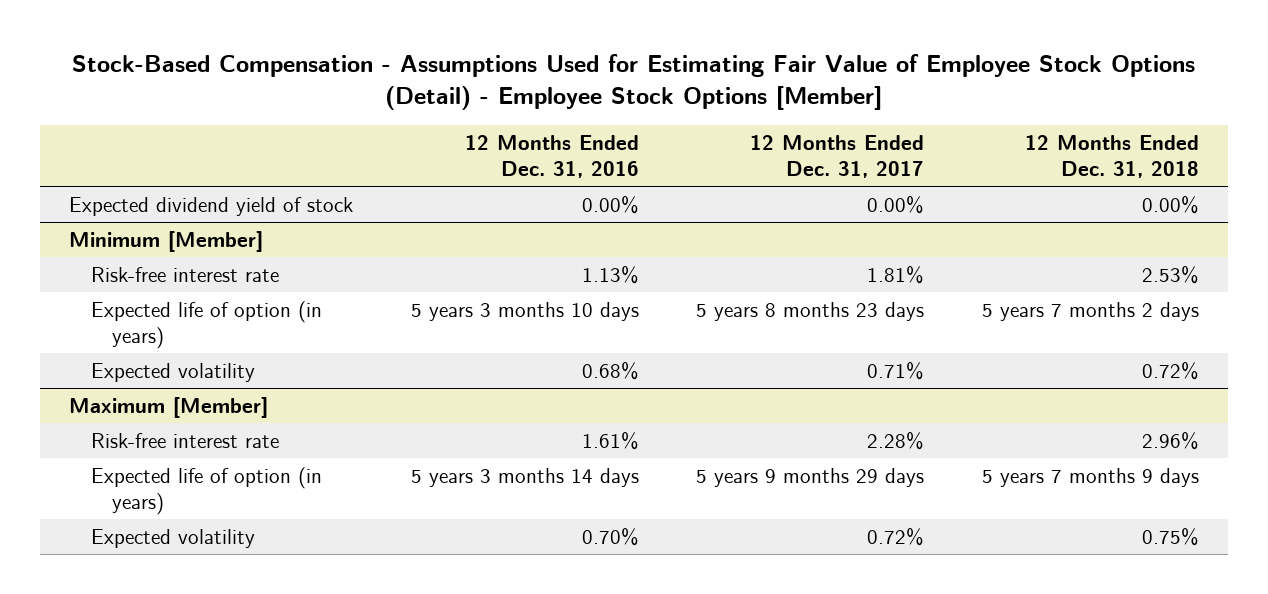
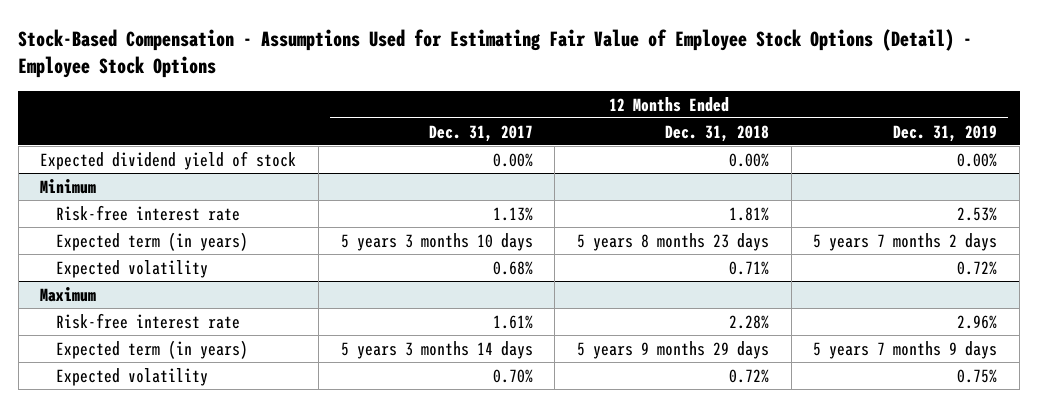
[72,54,1196,111] Stock-Based Compensation - Assumptions Used for Estimating Fair Value of Employee Stock Options (Detail) - Employee Stock Options [Member] -> [18,28,973,79] Stock-Based Compensation - Assumptions Used for Estimating Fair Value of Employee Stock Options (Detail) - Employee Stock Options
[464,134,639,178] 12 Months Ended Dec. 31, 2016 -> none
none -> [893,124,998,142] Dec. 31, 2019
[68,230,263,252] Minimum [Member] -> [40,178,97,194] Minimum
[867,265,925,284] 1.81% -> [492,206,533,221] 1.13%
[1142,265,1200,284] 2.53% -> [729,206,770,221] 1.81%
[90,300,322,349] Expected life of option (in years) -> [55,231,248,251] Expected term (in years)
[696,301,925,321] 5 years 8 months 23 days -> [340,232,533,251] 5 years 3 months 10 days
[982,301,1200,321] 5 years 7 months 2 days -> [577,232,770,251] 5 years 8 months 23 days
[867,361,925,380] 0.71% -> [492,260,533,275] 0.68%
[1142,361,1200,380] 0.72% -> [729,260,770,275] 0.71%
[68,396,268,418] Maximum [Member] -> [40,286,97,302] Maximum
[867,431,925,450] 2.28% -> [492,314,533,329] 1.61%
[1142,431,1200,450] 2.96% -> [729,314,770,329] 2.28%
[90,466,322,515] Expected life of option (in years) -> [55,339,248,359] Expected term (in years)
[696,467,925,487] 5 years 9 months 29 days -> [340,340,533,359] 5 years 3 months 14 days
[982,467,1200,487] 5 years 7 months 9 days -> [577,340,770,359] 5 years 9 months 29 days
[867,527,925,546] 0.72% -> [492,368,533,383] 0.70%
[1142,527,1200,546] 0.75% -> [729,368,770,383] 0.72%

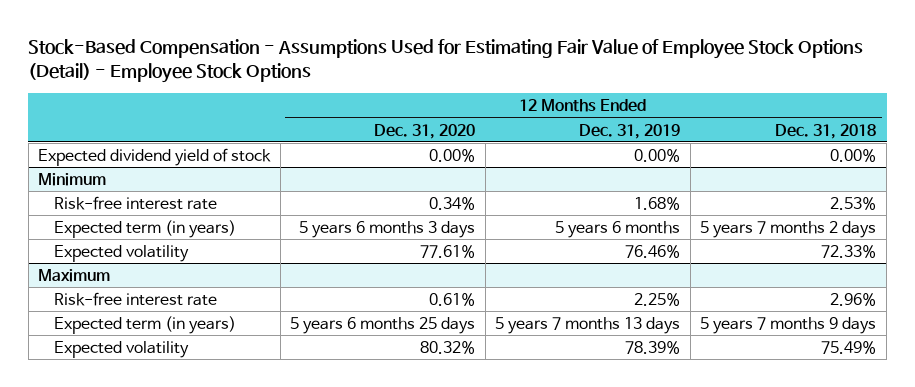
[428,124,533,142] Dec. 31, 2017 -> none
none -> [374,123,476,139] Dec. 31, 2020
[729,206,770,221] 1.81% -> [830,196,877,210] 2.53%
[957,206,998,221] 2.53% -> [634,196,681,210] 1.68%
[577,232,770,251] 5 years 8 months 23 days -> [700,220,877,238] 5 years 7 months 2 days
[813,232,998,251] 5 years 7 months 2 days -> [555,220,681,238] 5 years 6 months
[729,260,770,275] 0.71% -> [821,244,877,258] 72.33%
[957,260,998,275] 0.72% -> [625,244,681,258] 76.46%
[729,314,770,329] 2.28% -> [830,292,877,306] 2.96%
[957,314,998,329] 2.96% -> [634,292,681,306] 2.25%
[577,340,770,359] 5 years 9 months 29 days -> [700,316,877,334] 5 years 7 months 9 days
[813,340,998,359] 5 years 7 months 9 days -> [495,316,681,334] 5 years 7 months 13 days
[729,368,770,383] 0.72% -> [821,340,877,354] 75.49%
[957,368,998,383] 0.75% -> [625,340,681,354] 78.39%

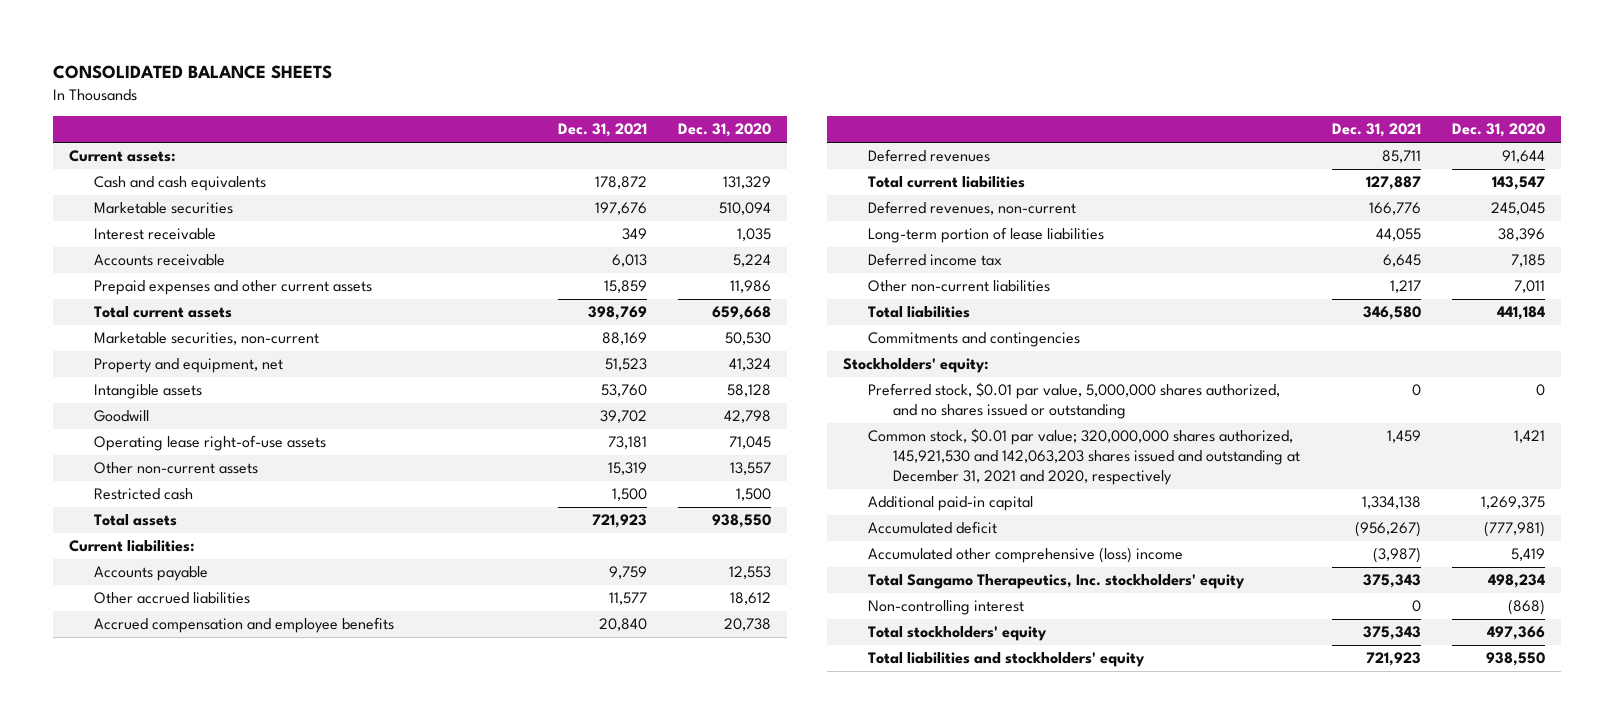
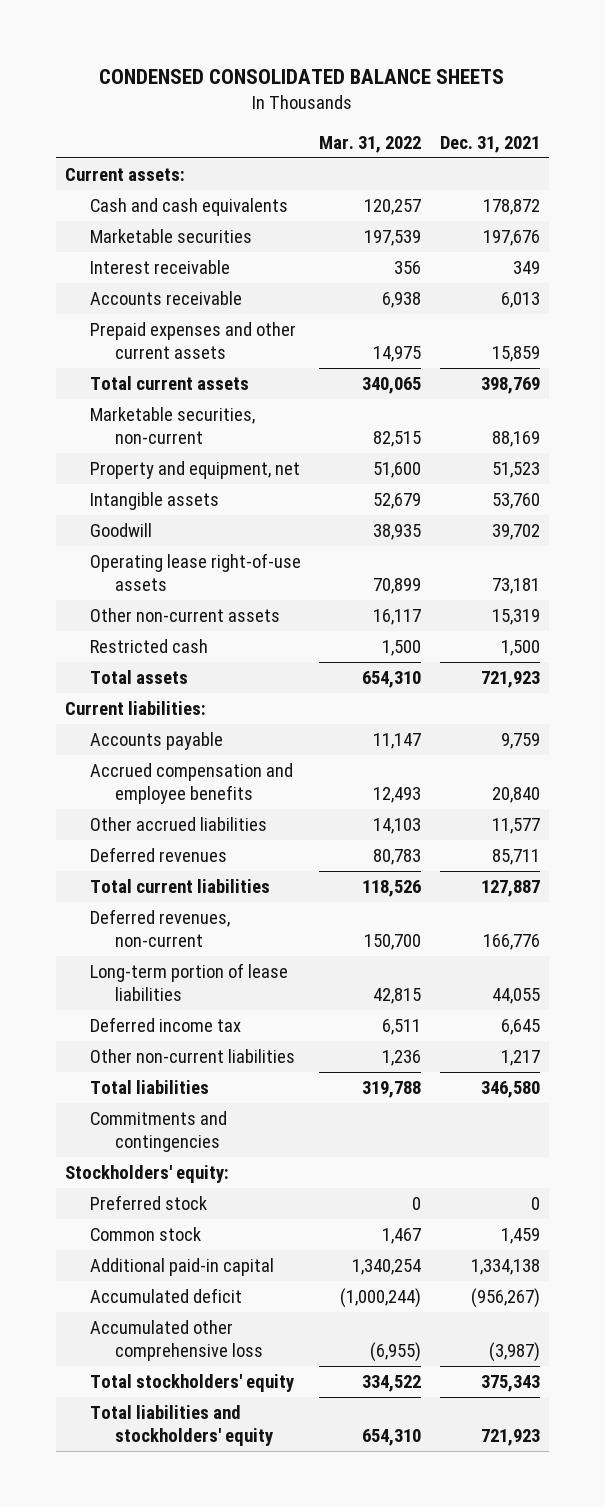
[53,65,333,80] CONSOLIDATED BALANCE SHEETS -> [99,69,505,85] CONDENSED CONSOLIDATED BALANCE SHEETS
[678,123,772,138] Dec. 31, 2020 -> none
none -> [319,135,422,153] Mar. 31, 2022
[94,592,251,605] Other accrued liabilities -> [90,816,268,831] Other accrued liabilities
[868,382,1281,420] Preferred stock, $0.01 par value, 5,000,000 shares authorized, and no shares issued or outstanding -> none
none -> [90,1194,208,1210] Preferred stock
[868,428,1301,486] Common stock, $0.01 par value; 320,000,000 shares authorized, 145,921,530 and 142,063,203 shares issued and outstanding at December 31, 2021 and 2020, respectively -> [90,1226,202,1241] Common stock
[868,574,1246,590] Total Sangamo Therapeutics, Inc. stockholders' equity -> none
[868,600,1025,616] Non-controlling interest -> none
[868,547,1184,564] Accumulated other comprehensive (loss) income -> [90,1319,264,1362] Accumulated other comprehensive loss

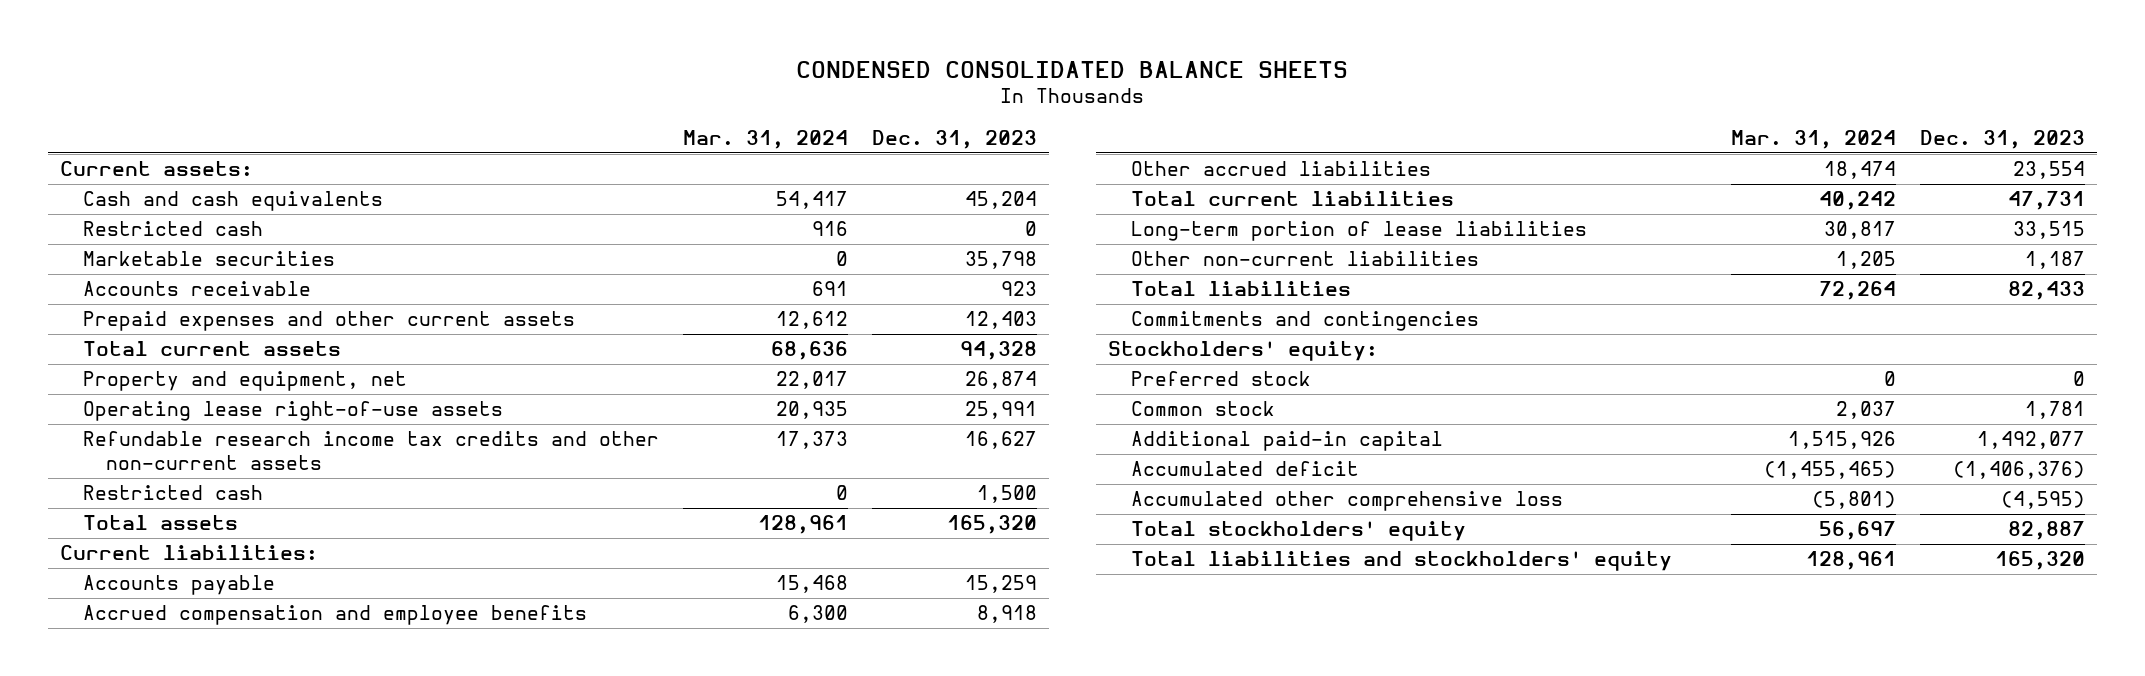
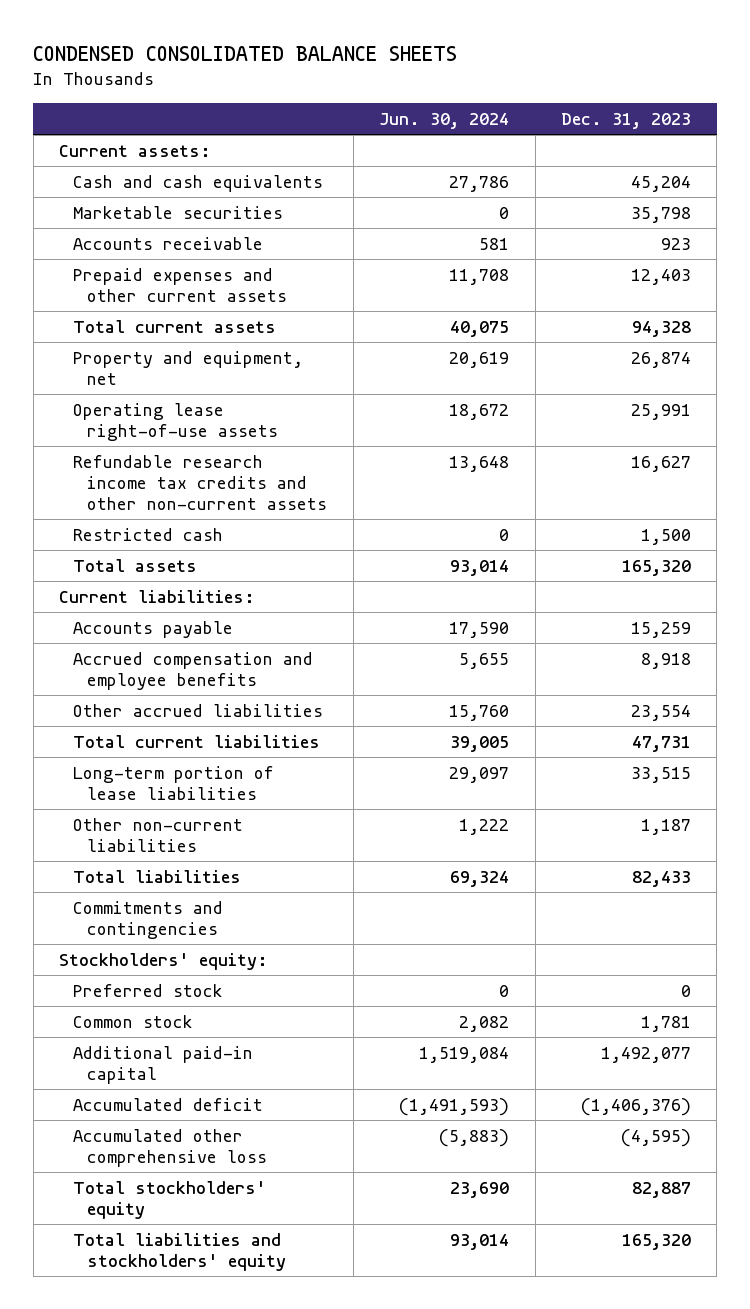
[682,129,848,149] Mar. 31, 2024 -> none
none -> [379,113,510,130] Jun. 30, 2024
[82,221,263,237] Restricted cash -> none

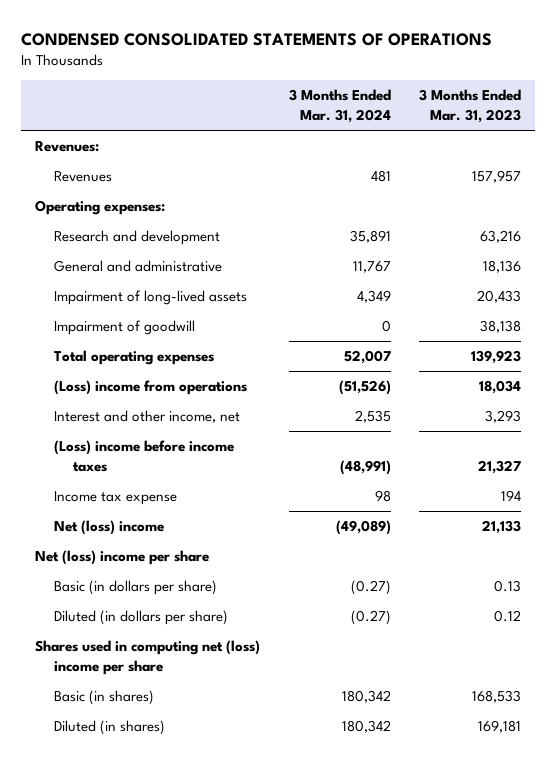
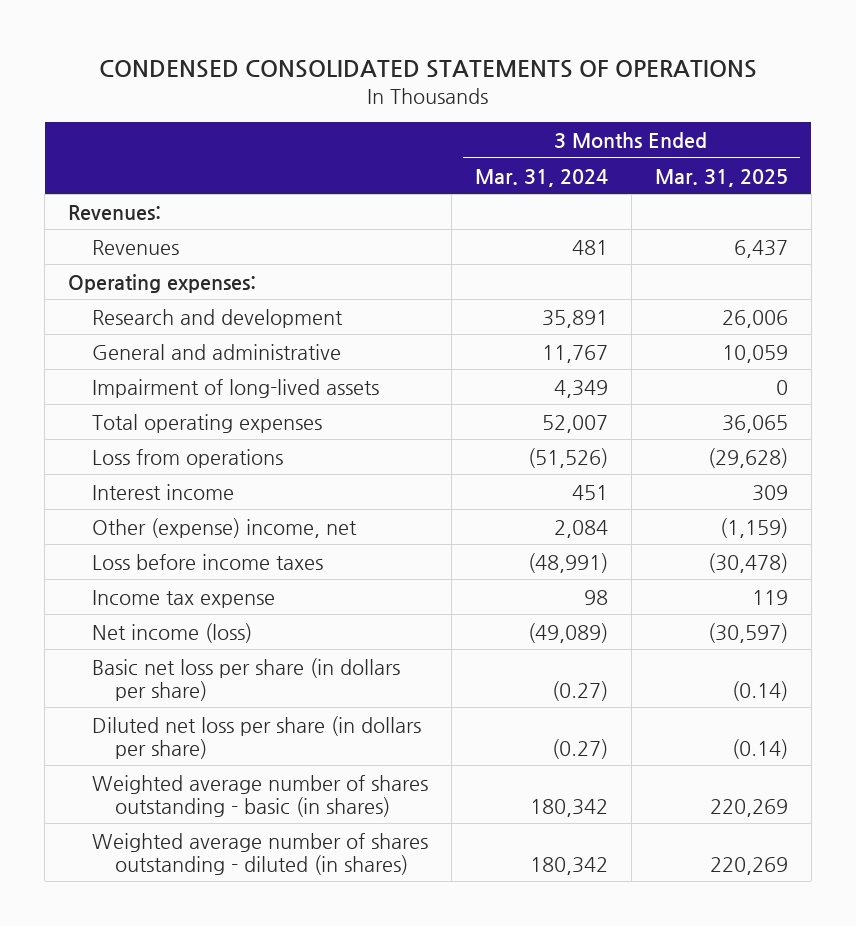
[419,89,522,124] 3 Months Ended Mar. 31, 2023 -> none
none -> [654,168,788,187] Mar. 31, 2025
[54,319,196,335] Impairment of goodwill -> none
[54,379,248,395] (Loss) income from operations -> [91,448,283,468] Loss from operations
[54,409,241,423] Interest and other income, net -> [91,483,234,500] Interest income
[354,409,391,423] 2,535 -> [571,484,608,500] 451
none -> [91,517,357,538] Other (expense) income, net
[54,439,235,472] (Loss) income before income taxes -> [91,553,323,570] Loss before income taxes
[35,549,210,565] Net (loss) income per share -> none
[35,639,261,675] Shares used in computing net (loss) income per share -> none
[54,519,165,535] Net (loss) income -> [91,622,252,643] Net income (loss)
[54,579,218,595] Basic (in dollars per share) -> [91,657,400,701] Basic net loss per share (in dollars per share)
[54,609,229,625] Diluted (in dollars per share) -> [91,715,421,759] Diluted net loss per share (in dollars per share)
[54,689,155,705] Basic (in shares) -> [91,774,428,817] Weighted average number of shares outstanding - basic (in shares)
[54,719,166,735] Diluted (in shares) -> [91,832,428,875] Weighted average number of shares outstanding - diluted (in shares)

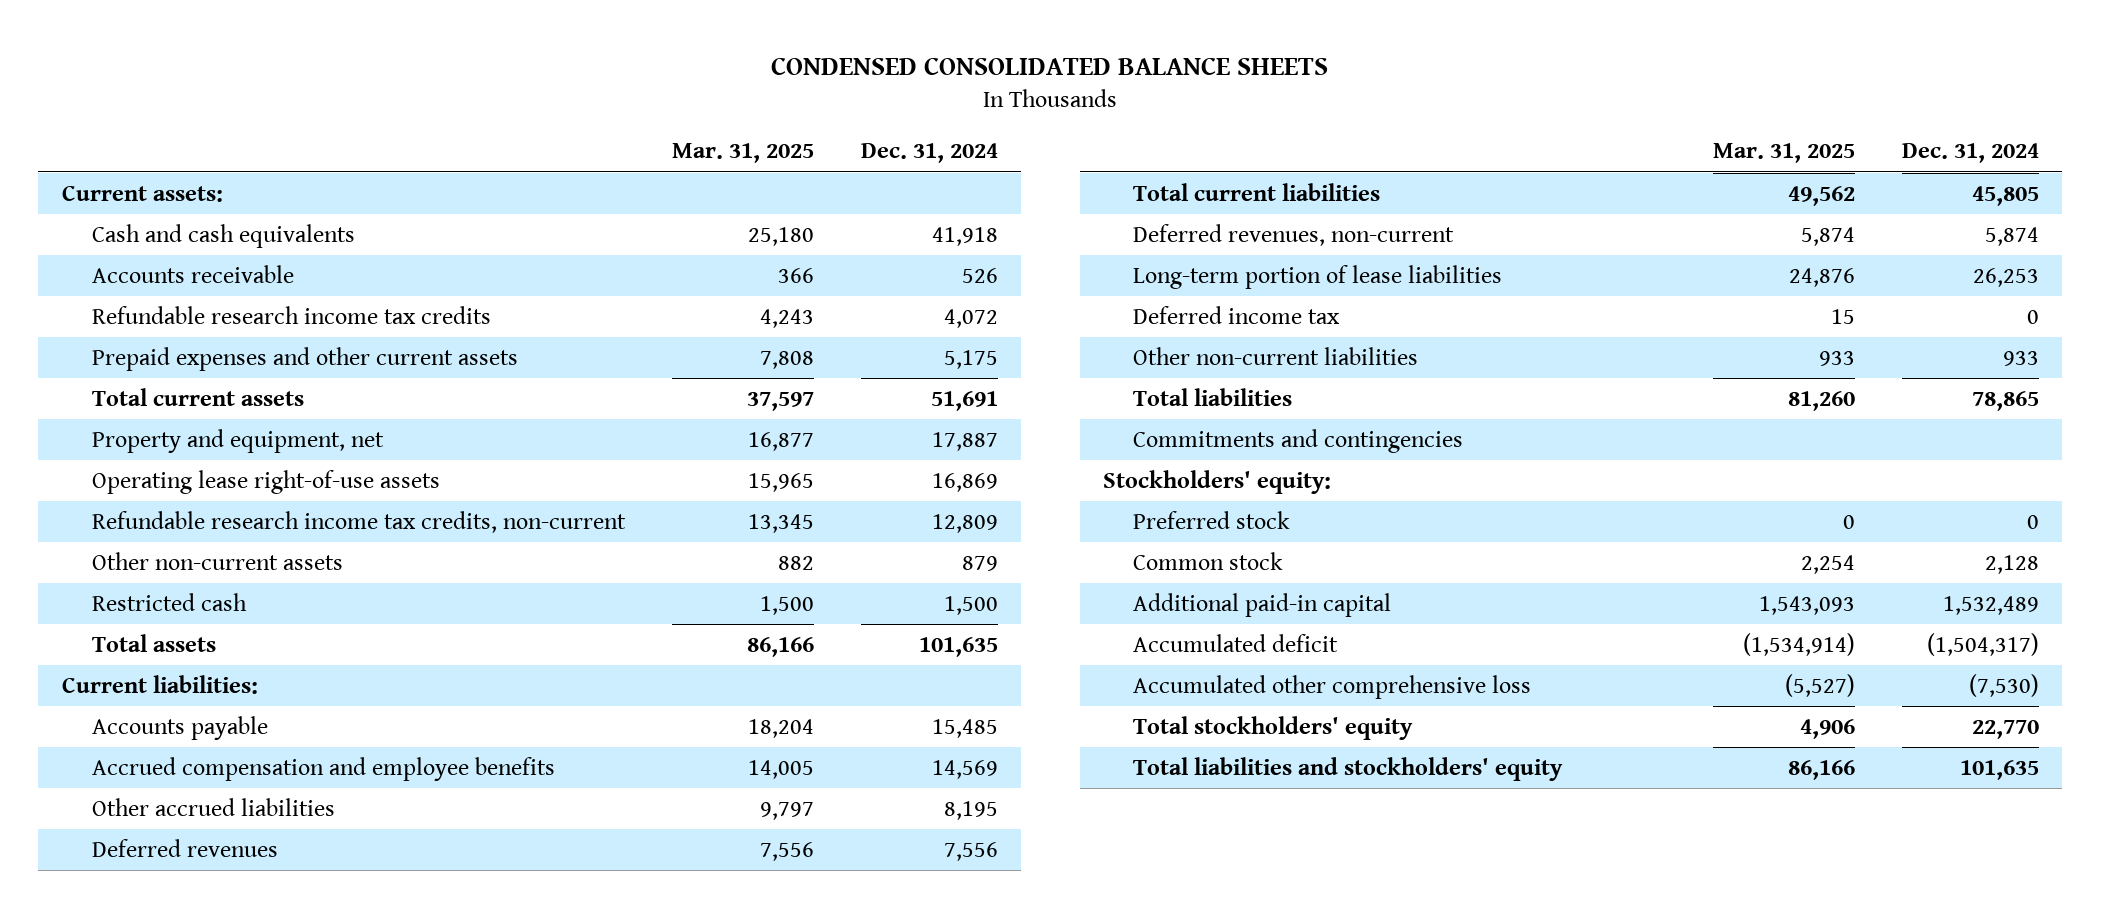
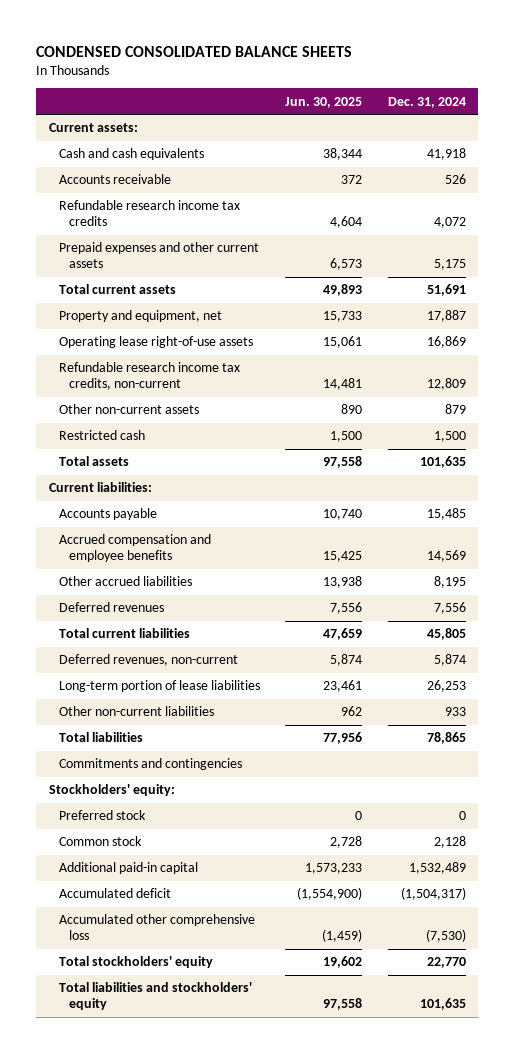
[671,143,814,164] Mar. 31, 2025 -> none
none -> [285,96,363,108] Jun. 30, 2025
[1133,306,1341,325] Deferred income tax -> none

